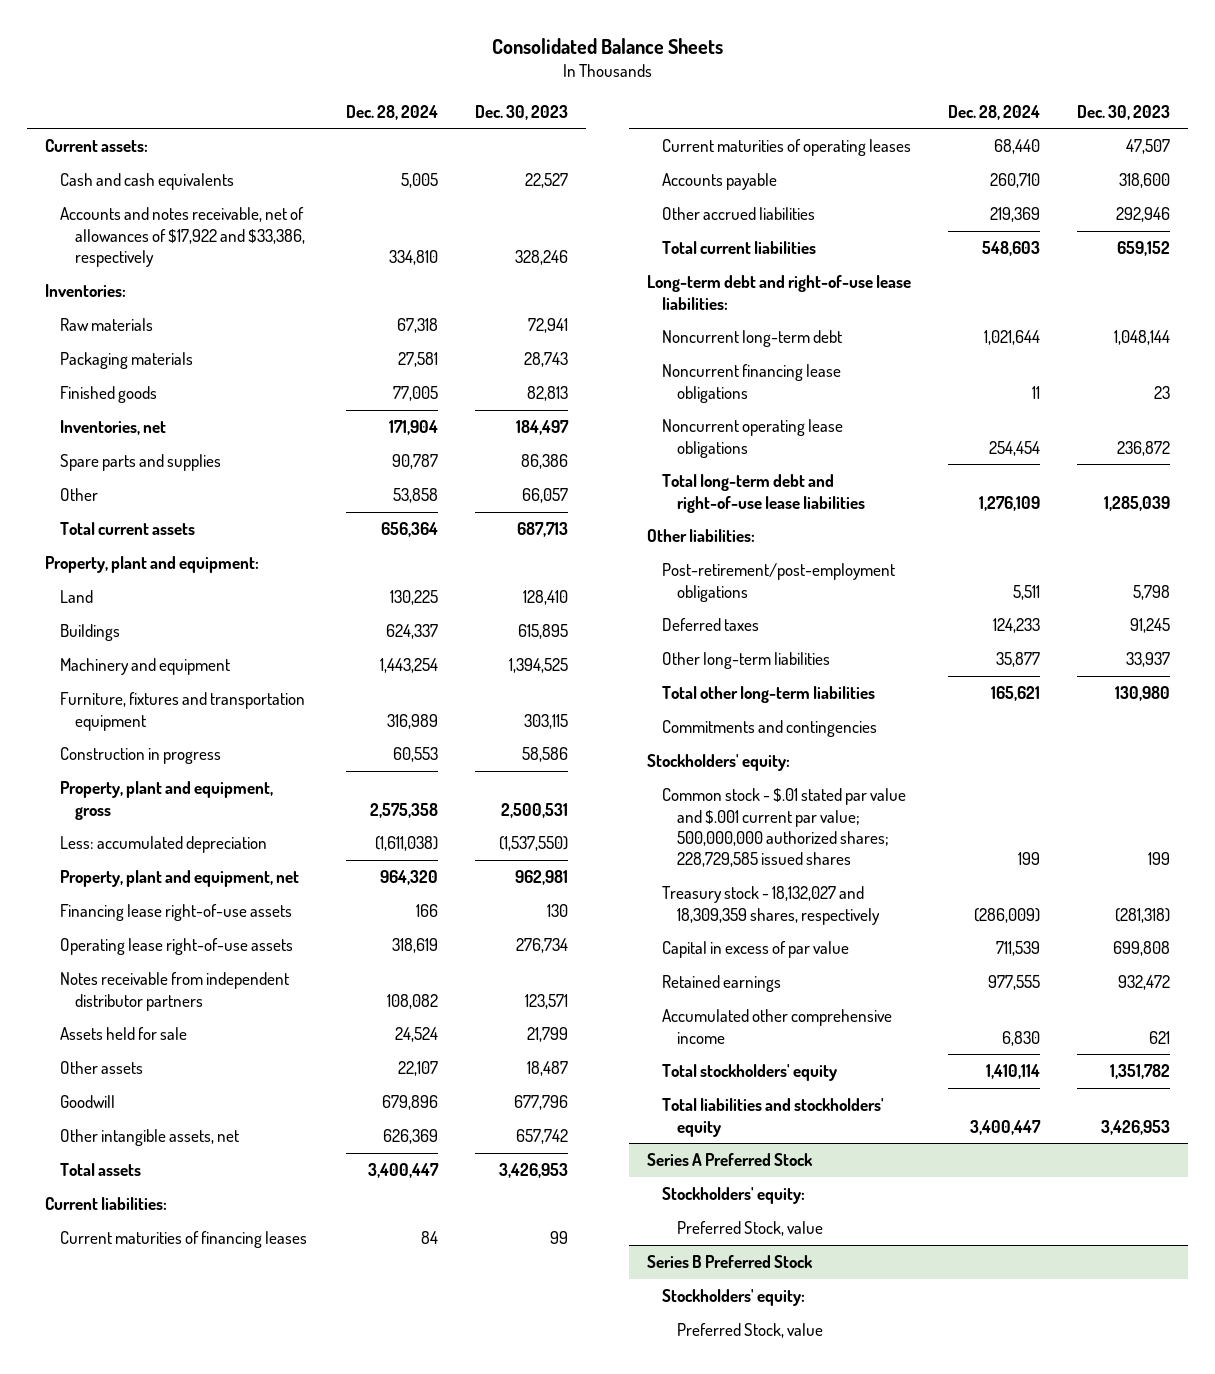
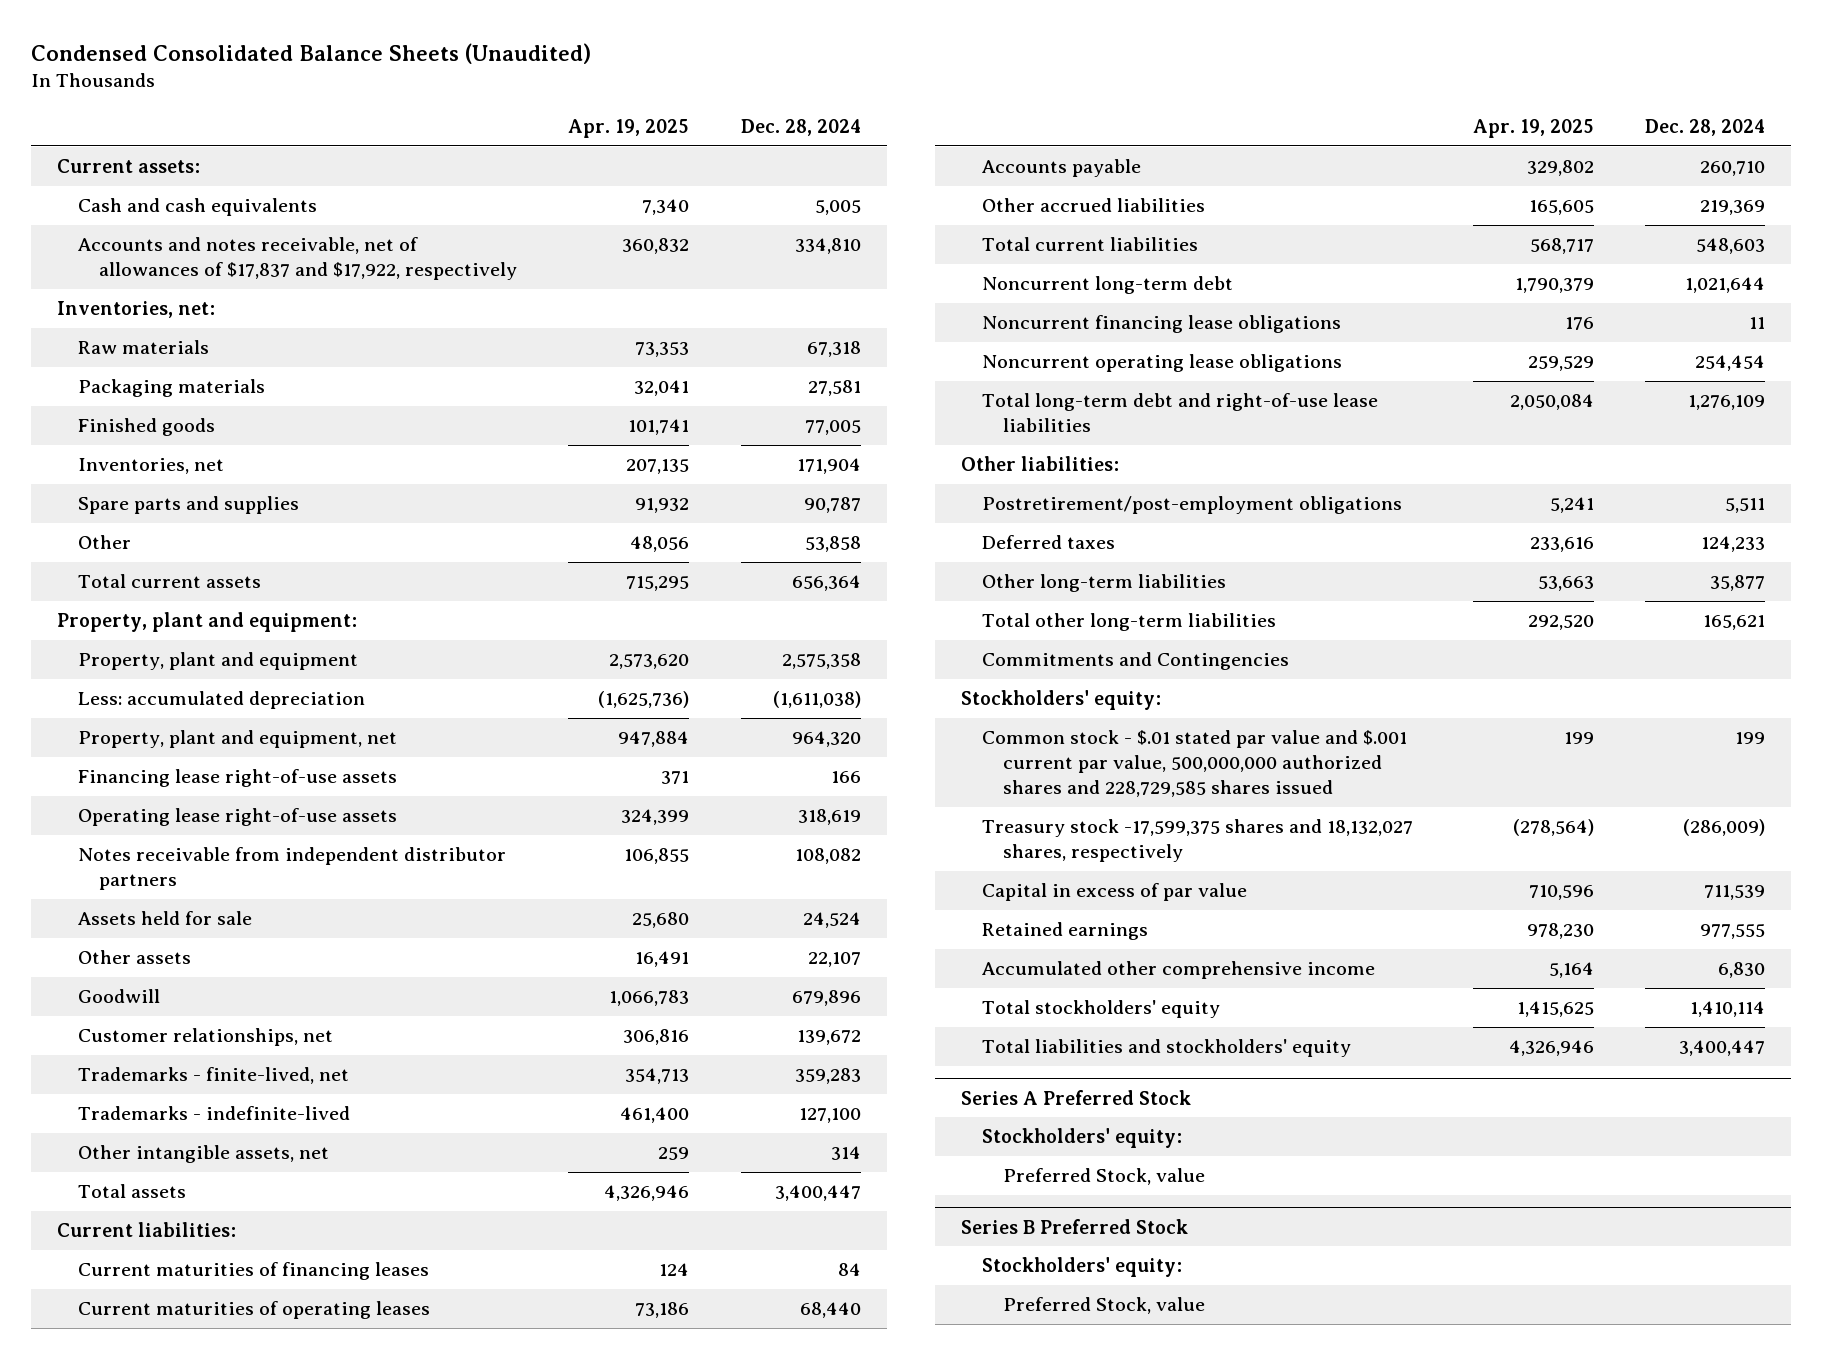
[491,37,723,54] Consolidated Balance Sheets -> [31,43,592,65] Condensed Consolidated Balance Sheets (Unaudited)
[474,104,568,120] Dec. 30, 2023 -> none
none -> [568,118,690,138] Apr. 19, 2025
[60,207,306,267] Accounts and notes receivable, net of allowances of $17,922 and $33,386, respectively -> [77,237,517,281] Accounts and notes receivable, net of allowances of $17,837 and $17,922, respectively
[45,284,127,298] Inventories: -> [57,301,216,319] Inventories, net:
[60,590,94,604] Land -> none
[60,624,121,642] Buildings -> none
[60,658,231,676] Machinery and equipment -> none
[60,692,306,731] Furniture, fixtures and transportation equipment -> none
[60,747,222,765] Construction in progress -> none
[60,781,274,820] Property, plant and equipment, gross -> [77,652,358,671] Property, plant and equipment
none -> [77,1028,333,1047] Customer relationships, net
none -> [77,1067,349,1085] Trademarks - finite-lived, net
none -> [77,1106,350,1121] Trademarks - indefinite-lived
[383,1129,439,1145] 626,369 -> [831,1146,862,1161] 314
[647,275,912,310] Long-term debt and right-of-use lease liabilities: -> none
[662,563,896,602] Post-retirement/post-employment obligations -> [982,496,1403,515] Postretirement/post-employment obligations
[662,720,878,738] Commitments and contingencies -> [982,652,1290,671] Commitments and Contingencies
[662,788,907,867] Common stock - $.01 stated par value and $.001 current par value; 500,000,000 authorized shares; 228,729,585 issued shares -> [982,730,1408,798] Common stock - $.01 stated par value and $.001 current par value, 500,000,000 authorized shares and 228,729,585 shares issued
[662,886,881,925] Treasury stock - 18,132,027 and 18,309,359 shares, respectively -> [982,819,1414,863] Treasury stock -17,599,375 shares and 18,132,027 shares, respectively

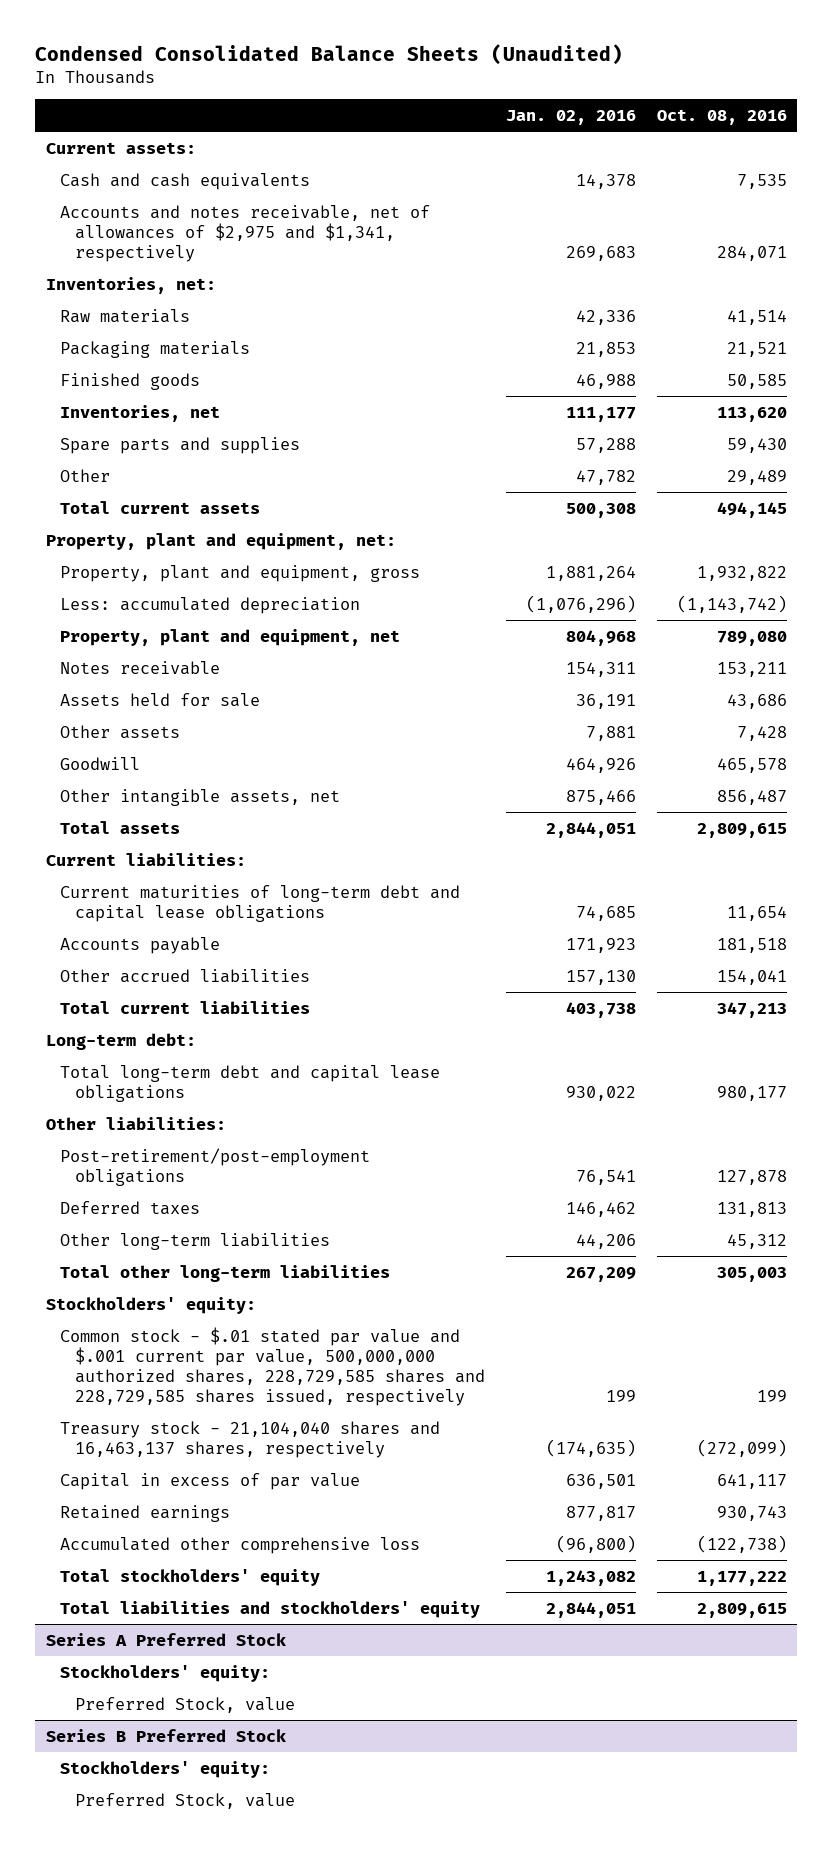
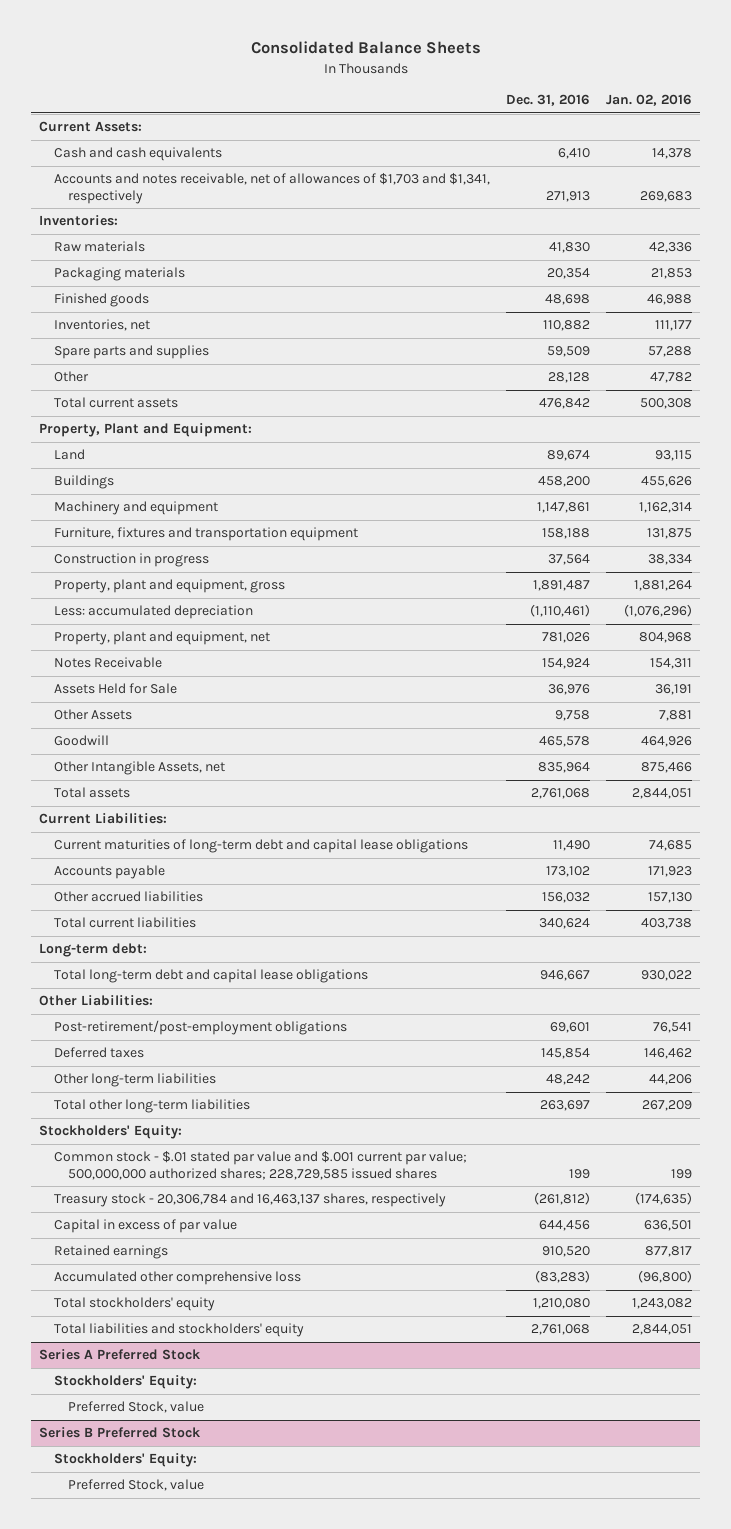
[35,43,624,65] Condensed Consolidated Balance Sheets (Unaudited) -> [250,41,481,55] Consolidated Balance Sheets
[656,108,787,125] Oct. 08, 2016 -> none
none -> [505,94,590,107] Dec. 31, 2016
[45,141,196,154] Current assets: -> [39,121,143,133] Current Assets:
[60,204,431,262] Accounts and notes receivable, net of allowances of $2,975 and $1,341, respectively -> [53,173,490,204] Accounts and notes receivable, net of allowances of $1,703 and $1,341, respectively
[45,276,216,294] Inventories, net: -> [39,215,119,227] Inventories:
[45,532,396,550] Property, plant and equipment, net: -> [39,423,253,438] Property, Plant and Equipment:
none -> [53,449,85,461] Land
none -> [53,475,114,490] Buildings
none -> [53,501,218,516] Machinery and equipment
none -> [53,527,358,542] Furniture, fixtures and transportation equipment
none -> [53,553,209,568] Construction in progress
[60,660,221,675] Notes receivable -> [53,657,162,669] Notes Receivable
[60,692,261,707] Assets held for sale -> [53,683,177,695] Assets Held for Sale
[60,724,181,739] Other assets -> [53,709,132,721] Other Assets
[60,788,341,806] Other intangible assets, net -> [53,761,225,776] Other Intangible Assets, net
[45,852,246,866] Current liabilities: -> [39,813,168,825] Current Liabilities:
[45,1116,226,1130] Other liabilities: -> [39,995,154,1007] Other Liabilities:
[45,1296,256,1314] Stockholders' equity: -> [39,1125,183,1140] Stockholders' Equity:
[60,1326,486,1407] Common stock - $.01 stated par value and $.001 current par value, 500,000,000 authorized shares, 228,729,585 shares and 228,729,585 shares issued, respectively -> [53,1151,467,1180] Common stock - $.01 stated par value and $.001 current par value; 500,000,000 authorized shares; 228,729,585 issued shares
[60,1420,441,1458] Treasury stock - 21,104,040 shares and 16,463,137 shares, respectively -> [53,1193,446,1208] Treasury stock - 20,306,784 and 16,463,137 shares, respectively
[60,1664,271,1682] Stockholders' equity: -> [53,1375,197,1390] Stockholders' Equity:
[60,1760,271,1778] Stockholders' equity: -> [53,1453,197,1468] Stockholders' Equity:

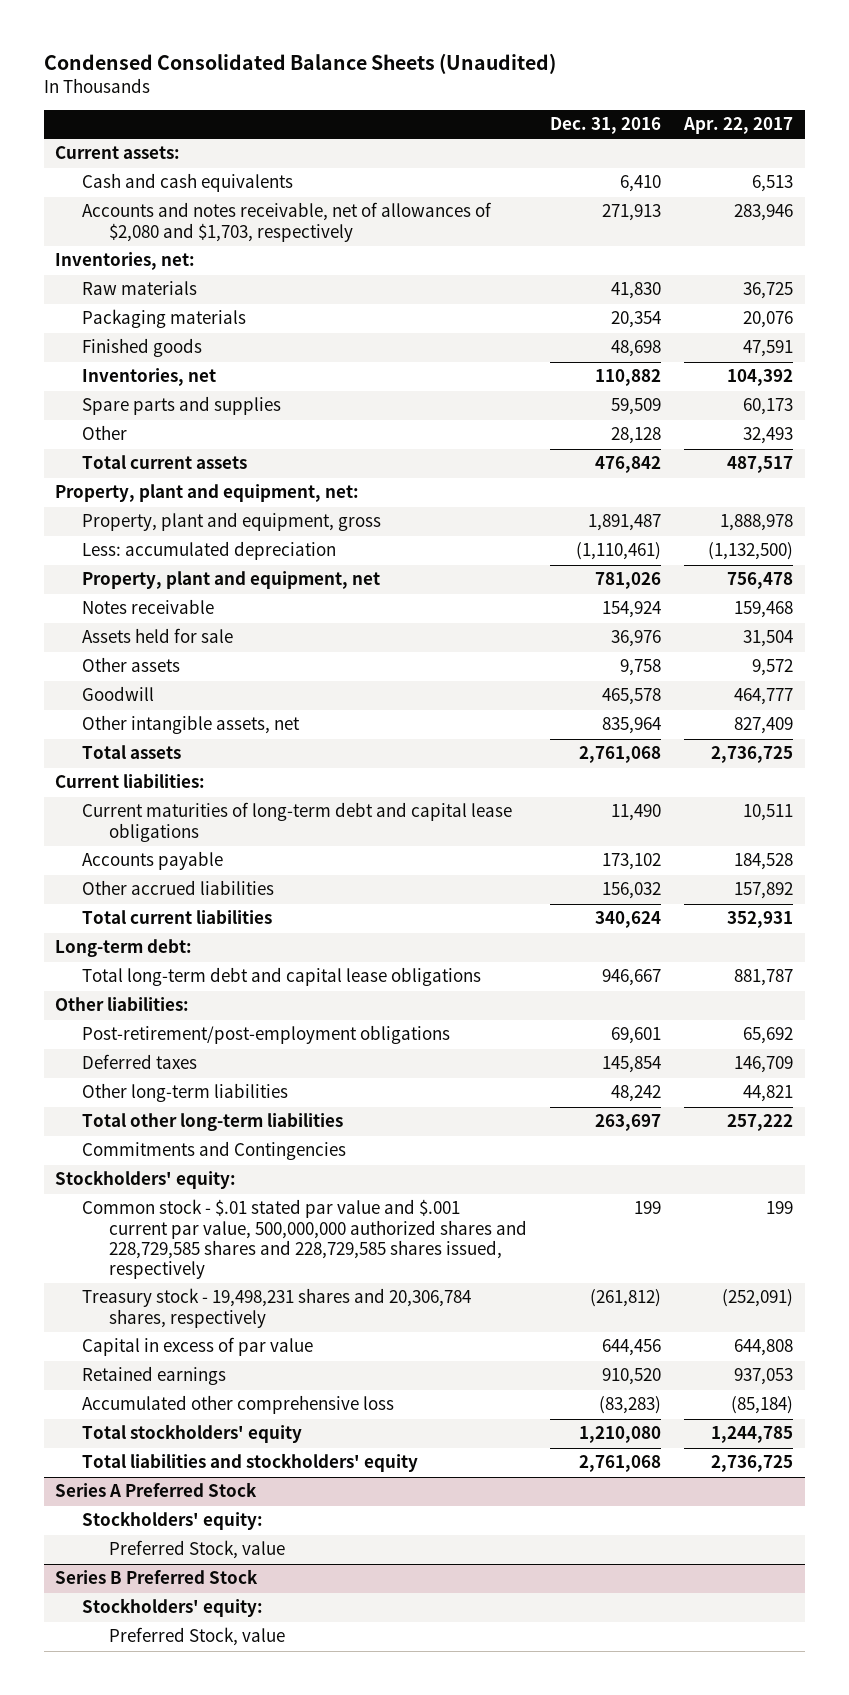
[250,41,481,55] Consolidated Balance Sheets -> [43,53,556,75] Condensed Consolidated Balance Sheets (Unaudited)
[605,94,692,107] Jan. 02, 2016 -> none
none -> [683,117,794,135] Apr. 22, 2017
[39,121,143,133] Current Assets: -> [55,146,181,160] Current assets:
[53,173,490,204] Accounts and notes receivable, net of allowances of $1,703 and $1,341, respectively -> [82,202,493,242] Accounts and notes receivable, net of allowances of $2,080 and $1,703, respectively
[39,215,119,227] Inventories: -> [55,252,196,271] Inventories, net:
[53,449,85,461] Land -> none
[53,475,114,490] Buildings -> none
[53,501,218,516] Machinery and equipment -> none
[53,527,358,542] Furniture, fixtures and transportation equipment -> none
[53,553,209,568] Construction in progress -> none
[39,423,253,438] Property, Plant and Equipment: -> [55,484,360,503] Property, plant and equipment, net:
[53,657,162,669] Notes Receivable -> [82,599,215,615] Notes receivable
[53,683,177,695] Assets Held for Sale -> [82,628,234,644] Assets held for sale
[53,709,132,721] Other Assets -> [82,657,181,673] Other assets
[53,761,225,776] Other Intangible Assets, net -> [82,715,301,735] Other intangible assets, net
[39,813,168,825] Current Liabilities: -> [55,774,206,789] Current liabilities:
[39,995,154,1007] Other Liabilities: -> [55,997,190,1012] Other liabilities:
none -> [82,1141,347,1161] Commitments and Contingencies
[39,1125,183,1140] Stockholders' Equity: -> [55,1170,237,1190] Stockholders' equity:
[53,1151,467,1180] Common stock - $.01 stated par value and $.001 current par value; 500,000,000 authorized shares; 228,729,585 issued shares -> [82,1199,527,1280] Common stock - $.01 stated par value and $.001 current par value, 500,000,000 authorized shares and 228,729,585 shares and 228,729,585 shares issued, respectively
[53,1193,446,1208] Treasury stock - 20,306,784 and 16,463,137 shares, respectively -> [82,1288,472,1328] Treasury stock - 19,498,231 shares and 20,306,784 shares, respectively
[53,1375,197,1390] Stockholders' Equity: -> [82,1511,264,1531] Stockholders' equity:
[53,1453,197,1468] Stockholders' Equity: -> [82,1598,264,1618] Stockholders' equity:

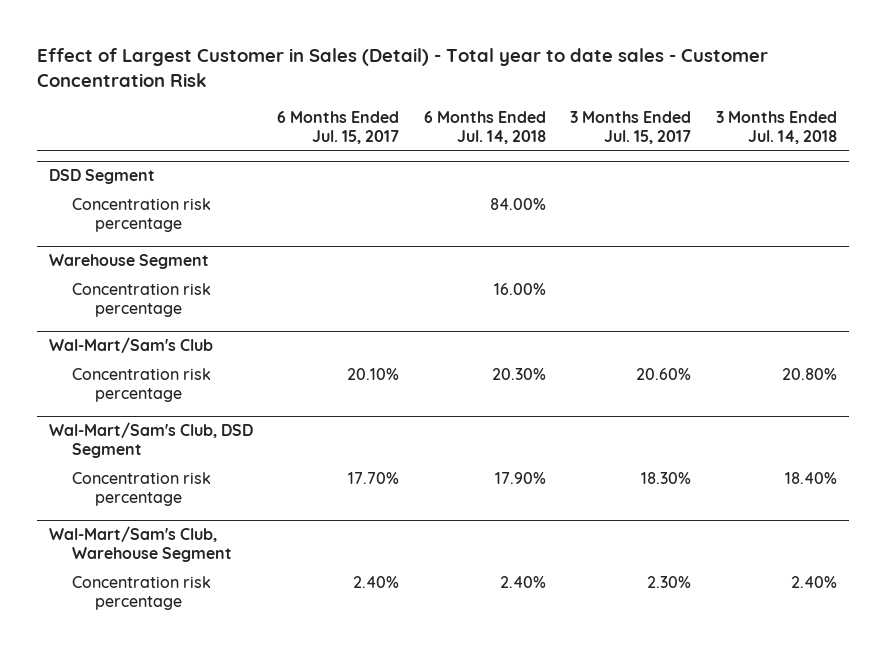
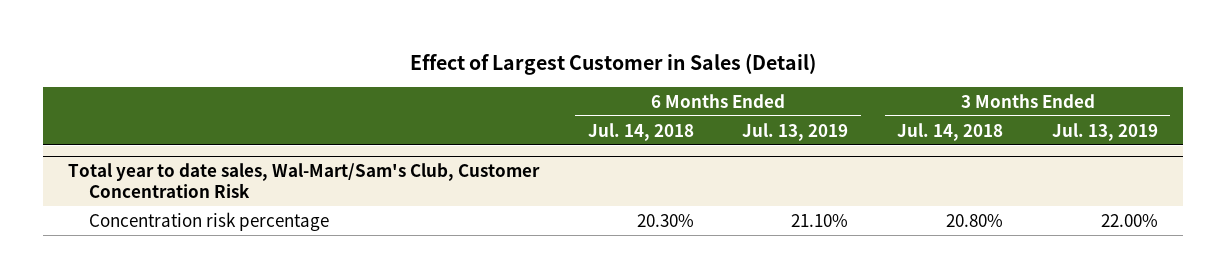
[36,47,768,87] Effect of Largest Customer in Sales (Detail) - Total year to date sales - Customer Concentration Risk -> [409,52,816,75] Effect of Largest Customer in Sales (Detail)
[277,111,400,144] 6 Months Ended Jul. 15, 2017 -> none
[570,111,692,144] 3 Months Ended Jul. 15, 2017 -> none
none -> [742,122,849,141] Jul. 13, 2019
none -> [1052,122,1159,141] Jul. 13, 2019
[48,169,155,185] DSD Segment -> none
[72,198,212,232] Concentration risk percentage -> none
[48,254,209,270] Warehouse Segment -> none
[72,283,212,317] Concentration risk percentage -> none
[48,337,213,354] Wal-Mart/Sam's Club -> none
none -> [67,163,540,199] Total year to date sales, Wal-Mart/Sam's Club, Customer Concentration Risk
[48,422,253,459] Wal-Mart/Sam's Club, DSD Segment -> none
[72,472,212,506] Concentration risk percentage -> none
[48,526,233,563] Wal-Mart/Sam's Club, Warehouse Segment -> none
[72,576,212,610] Concentration risk percentage -> none

